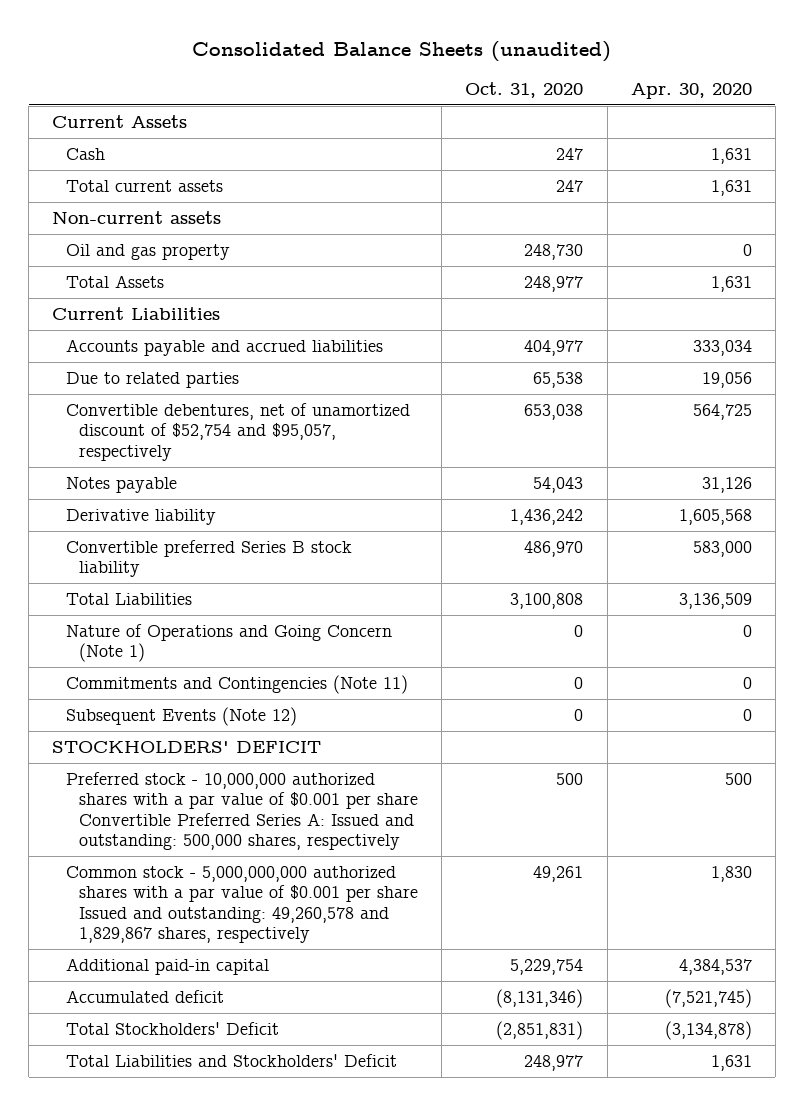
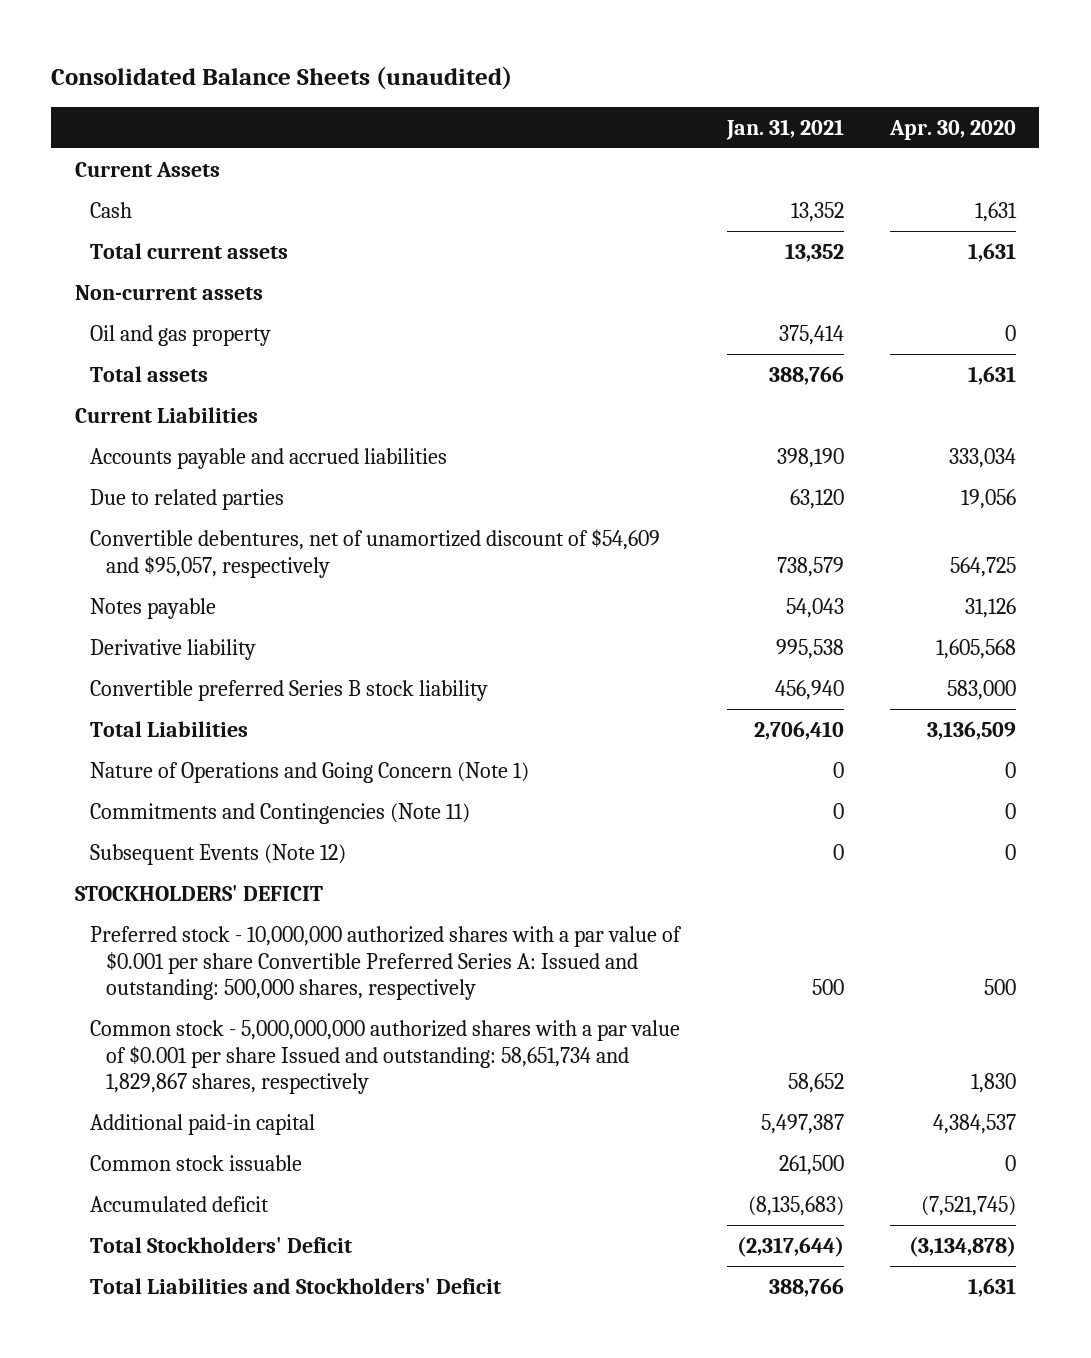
[465,81,584,98] Oct. 31, 2020 -> none
none -> [725,118,844,140] Jan. 31, 2021
[65,274,164,288] Total Assets -> [90,365,209,382] Total assets
[65,402,410,461] Convertible debentures, net of unamortized discount of $52,754 and $95,057, respectively -> [90,528,661,578] Convertible debentures, net of unamortized discount of $54,609 and $95,057, respectively
[65,865,419,944] Common stock - 5,000,000,000 authorized shares with a par value of $0.001 per share Issued and outstanding: 49,260,578 and 1,829,867 shares, respectively -> [90,1019,681,1095] Common stock - 5,000,000,000 authorized shares with a par value of $0.001 per share Issued and outstanding: 58,651,734 and 1,829,867 shares, respectively
none -> [90,1154,303,1171] Common stock issuable

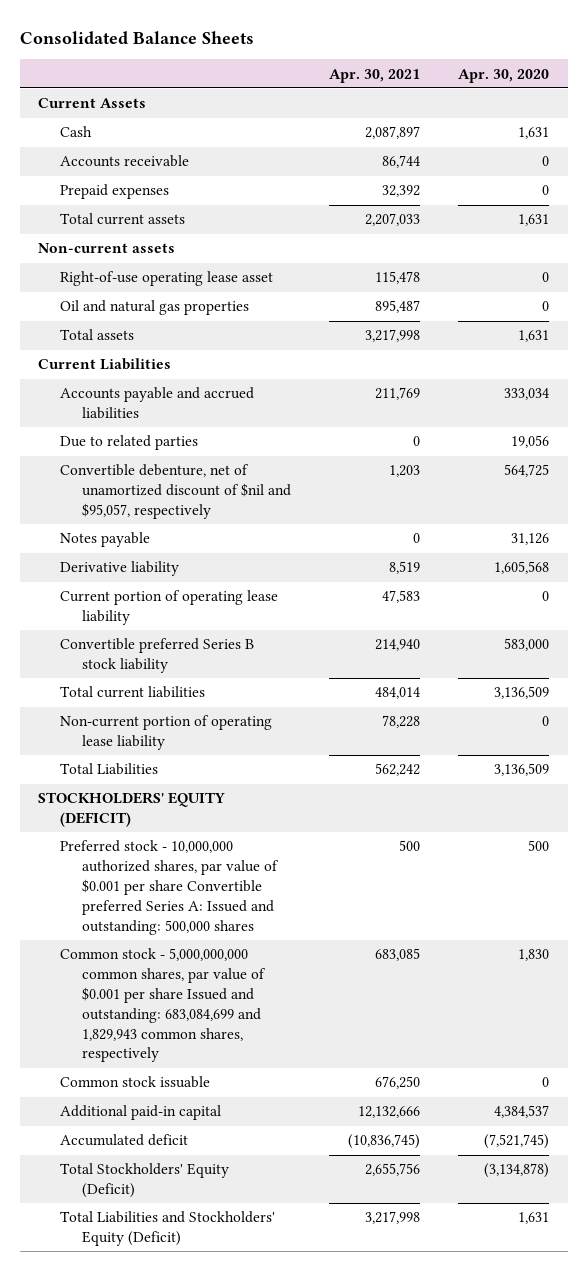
[51,66,513,91] Consolidated Balance Sheets (unaudited) -> [19,30,254,44] Consolidated Balance Sheets
[725,118,844,140] Jan. 31, 2021 -> none
none -> [328,68,420,83] Apr. 30, 2021
none -> [60,155,190,168] Accounts receivable
none -> [60,184,170,200] Prepaid expenses
none -> [60,271,274,287] Right-of-use operating lease asset
[90,324,272,346] Oil and gas property -> [60,300,250,316] Oil and natural gas properties
[90,528,661,578] Convertible debentures, net of unamortized discount of $54,609 and $95,057, respectively -> [60,464,292,519] Convertible debenture, net of unamortized discount of $nil and $95,057, respectively
none -> [60,590,279,626] Current portion of operating lease liability
none -> [60,686,206,699] Total current liabilities
none -> [60,715,273,751] Non-current portion of operating lease liability
[90,761,530,783] Nature of Operations and Going Concern (Note 1) -> none
[90,802,471,824] Commitments and Contingencies (Note 11) -> none
[90,843,347,865] Subsequent Events (Note 12) -> none
[74,884,323,901] STOCKHOLDERS' DEFICIT -> [38,792,226,828] STOCKHOLDERS' EQUITY (DEFICIT)
[90,925,683,1001] Preferred stock - 10,000,000 authorized shares with a par value of $0.001 per share Convertible Preferred Series A: Issued and outstanding: 500,000 shares, respectively -> [60,840,280,935] Preferred stock - 10,000,000 authorized shares, par value of $0.001 per share Convertible preferred Series A: Issued and outstanding: 500,000 shares
[90,1019,681,1095] Common stock - 5,000,000,000 authorized shares with a par value of $0.001 per share Issued and outstanding: 58,651,734 and 1,829,867 shares, respectively -> [60,948,267,1063] Common stock - 5,000,000,000 common shares, par value of $0.001 per share Issued and outstanding: 683,084,699 and 1,829,943 common shares, respectively
[90,1113,316,1135] Additional paid-in capital -> [60,1105,222,1121] Additional paid-in capital
[90,1236,353,1253] Total Stockholders' Deficit -> [60,1163,230,1199] Total Stockholders' Equity (Deficit)
[90,1277,502,1294] Total Liabilities and Stockholders' Deficit -> [60,1211,276,1247] Total Liabilities and Stockholders' Equity (Deficit)

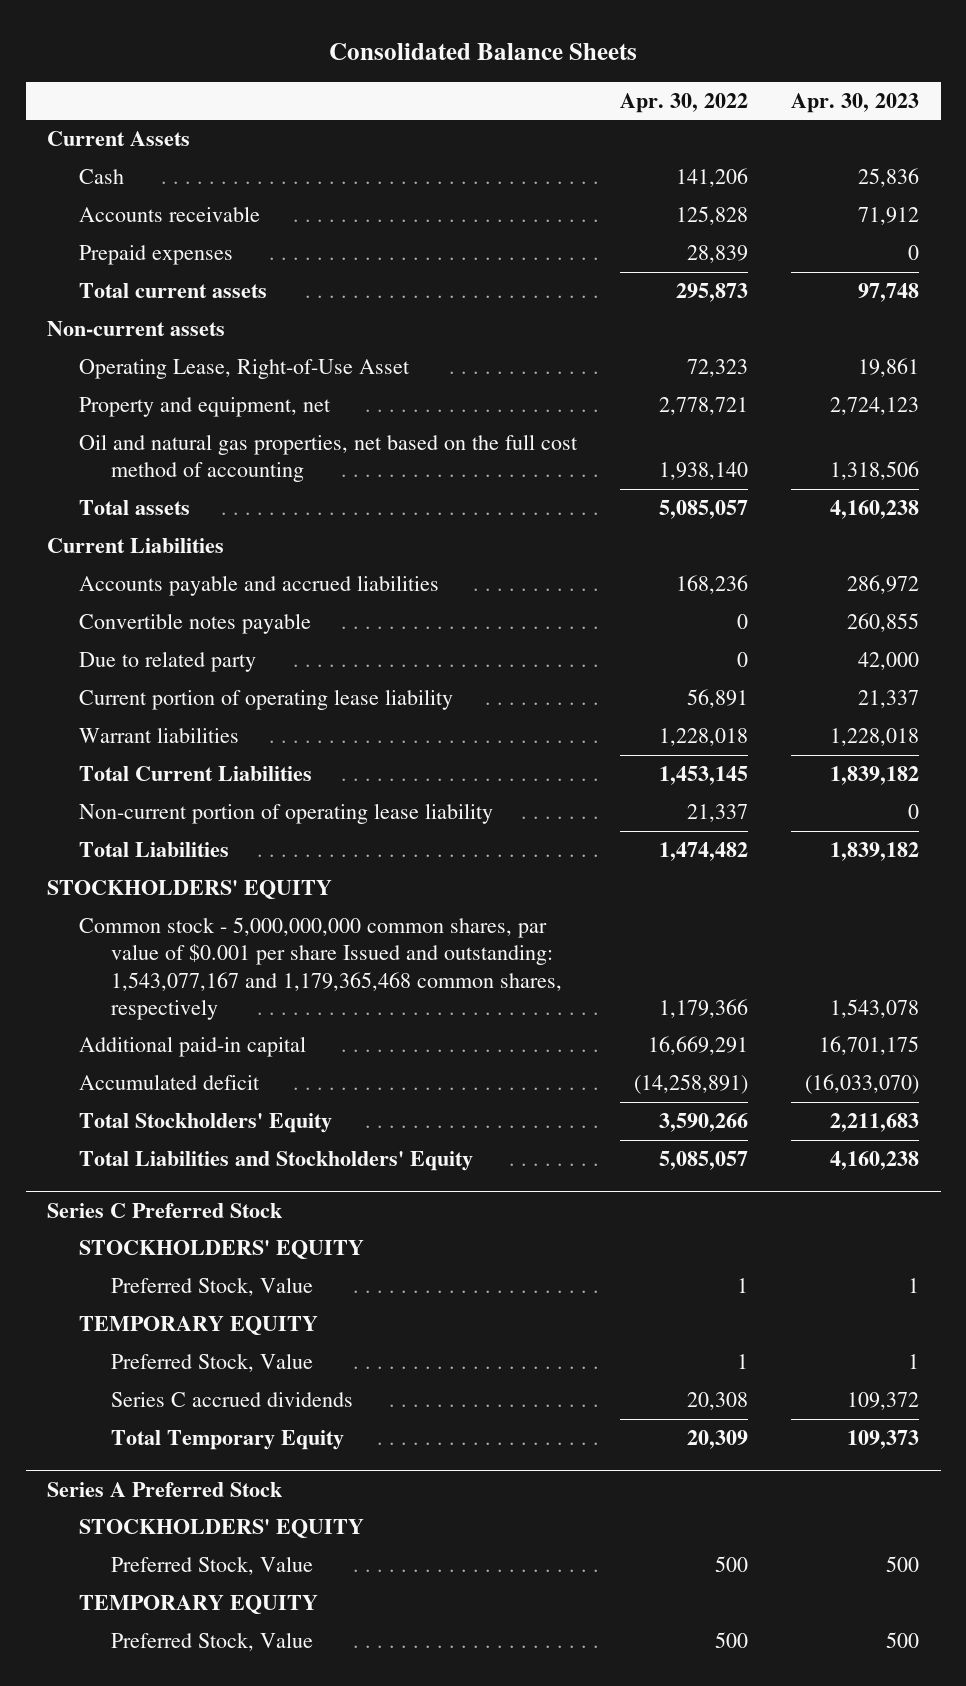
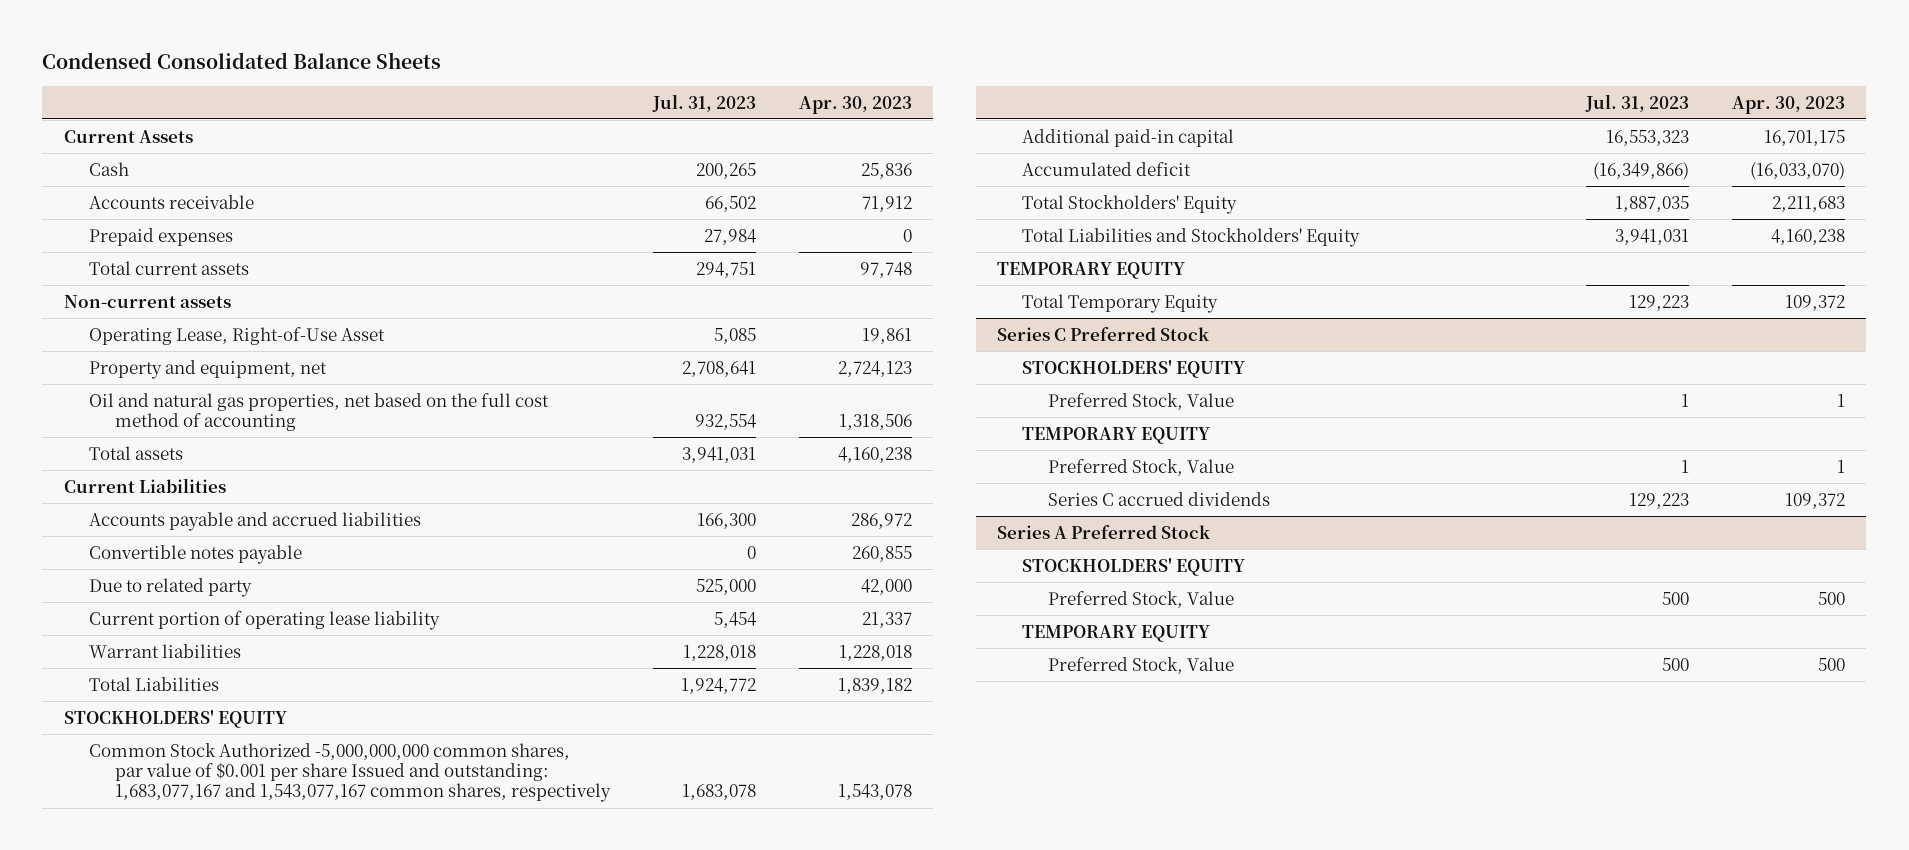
[329,42,638,60] Consolidated Balance Sheets -> [42,51,442,69] Condensed Consolidated Balance Sheets
[620,92,749,113] Apr. 30, 2022 -> none
none -> [651,93,756,112] Jul. 31, 2023
[79,766,313,782] Total Current Liabilities -> none
[79,803,494,825] Non-current portion of operating lease liability -> none
[79,917,563,1020] Common stock - 5,000,000,000 common shares, par value of $0.001 per share Issued and outstanding: 1,543,077,167 and 1,179,365,468 common shares, respectively -> [89,742,611,803] Common Stock Authorized -5,000,000,000 common shares, par value of $0.001 per share Issued and outstanding: 1,683,077,167 and 1,543,077,167 common shares, respectively
none -> [997,261,1186,279] TEMPORARY EQUITY
none -> [1022,293,1219,313] Total Temporary Equity
[111,1430,345,1451] Total Temporary Equity -> none

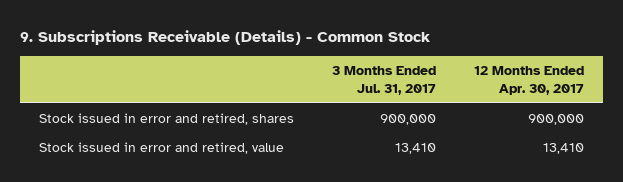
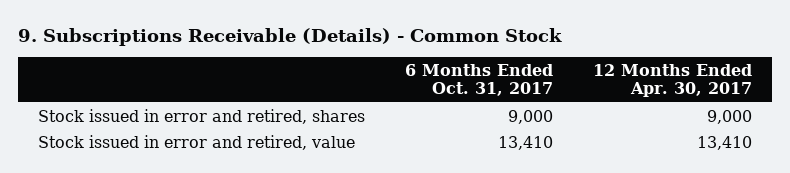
[332,65,437,95] 3 Months Ended Jul. 31, 2017 -> none
none -> [405,63,554,97] 6 Months Ended Oct. 31, 2017
[528,114,585,126] 900,000 -> [707,109,753,124] 9,000

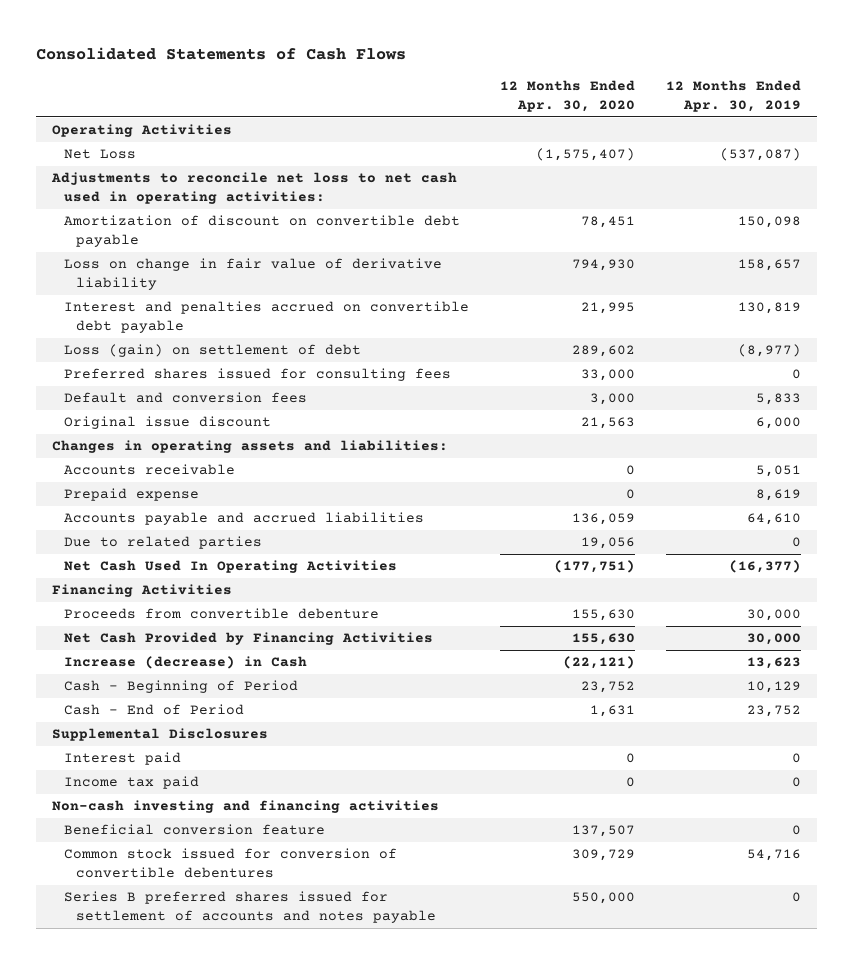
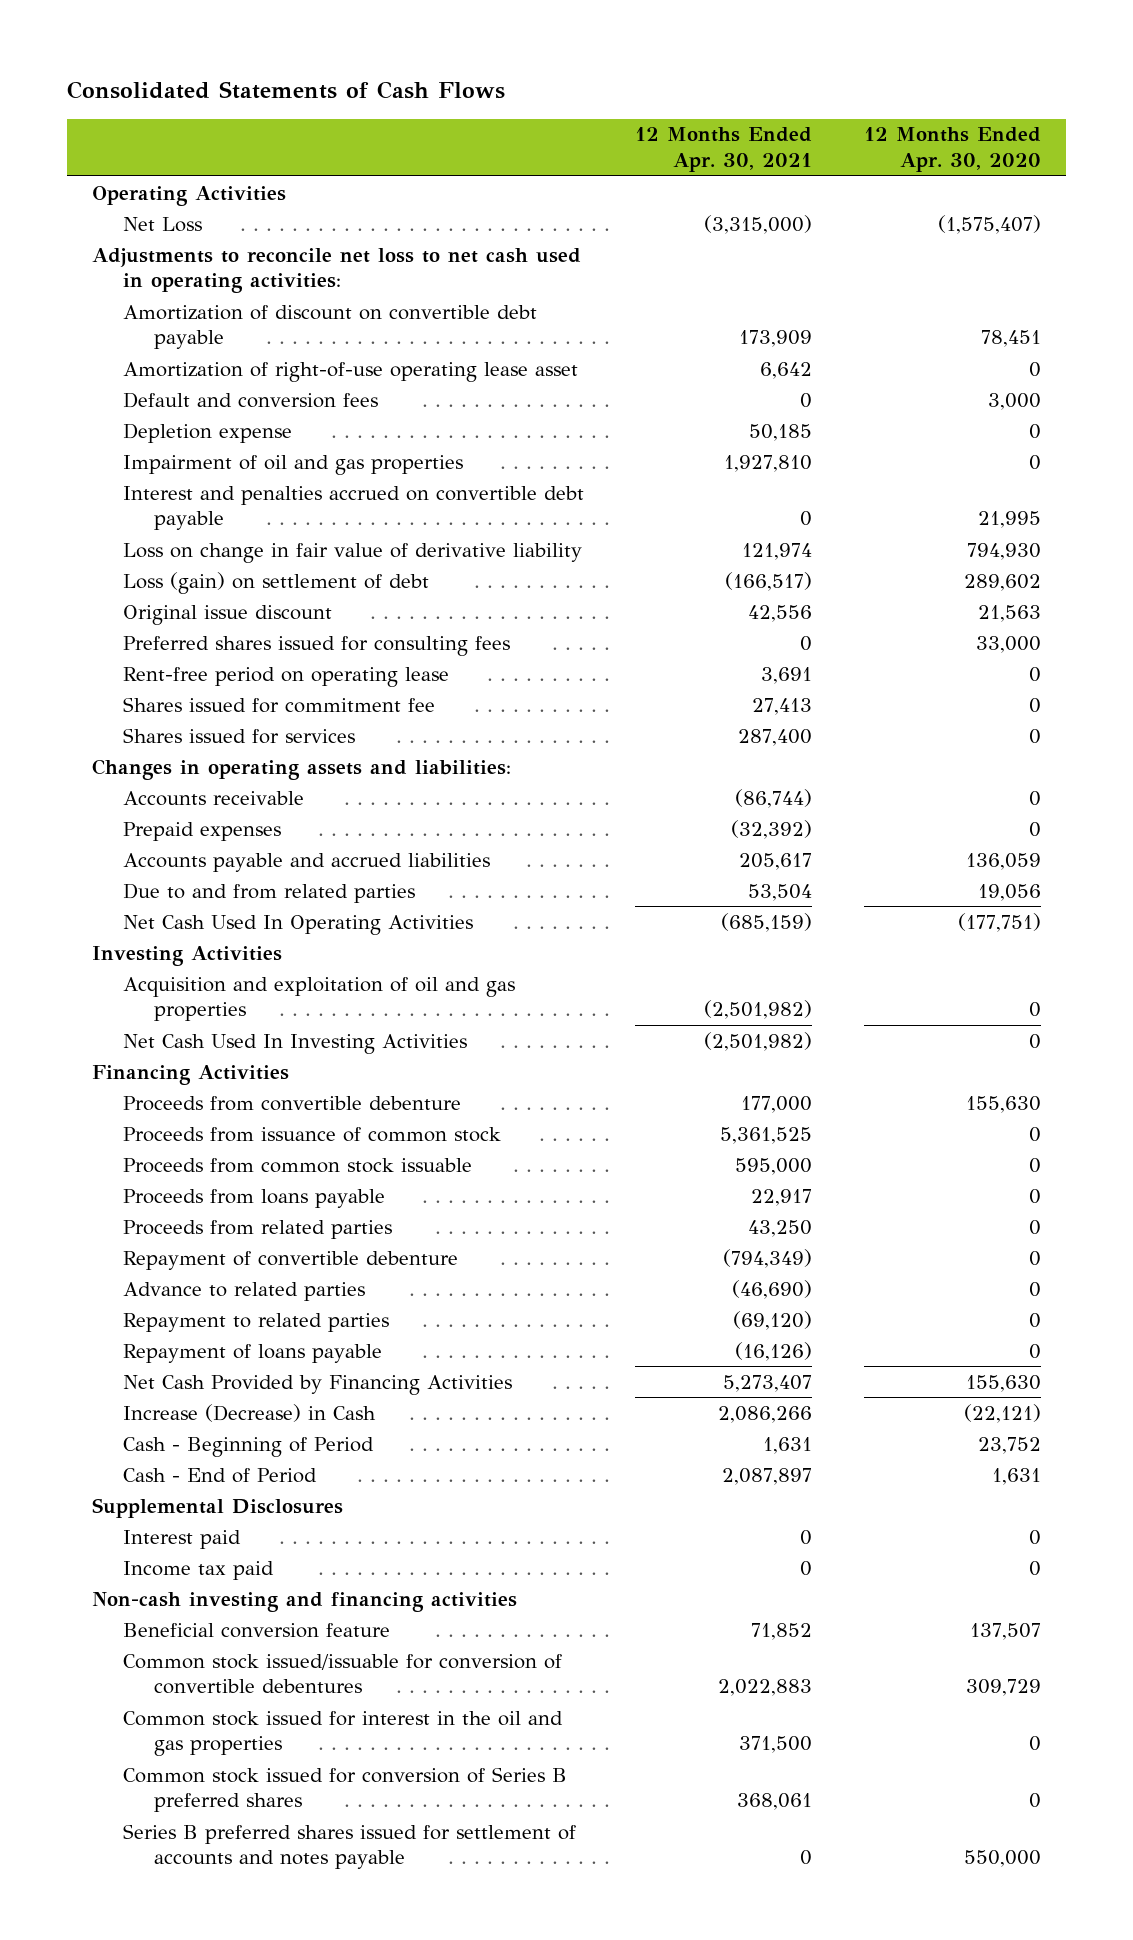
[666,80,802,112] 12 Months Ended Apr. 30, 2019 -> none
none -> [635,127,813,172] 12 Months Ended Apr. 30, 2021
none -> [123,361,579,382] Amortization of right-of-use operating lease asset
[63,392,307,404] Default and conversion fees -> [123,391,379,408] Default and conversion fees
none -> [123,422,293,443] Depletion expense
none -> [123,454,464,475] Impairment of oil and gas properties
[63,258,442,291] Loss on change in fair value of derivative liability -> [123,542,583,563] Loss on change in fair value of derivative liability
[63,368,451,382] Preferred shares issued for consulting fees -> [123,635,511,656] Preferred shares issued for consulting fees
none -> [123,666,450,687] Rent-free period on operating lease
none -> [123,696,436,713] Shares issued for commitment fee
none -> [123,727,356,744] Shares issued for services
[63,488,199,502] Prepaid expense -> [123,821,282,841] Prepaid expenses
[63,536,262,550] Due to related parties -> [123,882,416,903] Due to and from related parties
none -> [92,945,283,966] Investing Activities
none -> [123,976,516,1022] Acquisition and exploitation of oil and gas properties
none -> [123,1033,468,1054] Net Cash Used In Investing Activities
none -> [123,1126,502,1142] Proceeds from issuance of common stock
none -> [123,1157,473,1173] Proceeds from common stock issuable
none -> [123,1188,386,1208] Proceeds from loans payable
none -> [123,1219,393,1239] Proceeds from related parties
none -> [123,1250,459,1270] Repayment of convertible debenture
none -> [123,1281,366,1301] Advance to related parties
none -> [123,1312,390,1332] Repayment to related parties
none -> [123,1343,383,1363] Repayment of loans payable
[63,656,307,670] Increase (decrease) in Cash -> [123,1403,377,1422] Increase (Decrease) in Cash
[63,848,397,879] Common stock issued for conversion of convertible debentures -> [123,1653,563,1695] Common stock issued/issuable for conversion of convertible debentures
none -> [123,1710,564,1757] Common stock issued for interest in the oil and gas properties
none -> [123,1766,568,1813] Common stock issued for conversion of Series B preferred shares

